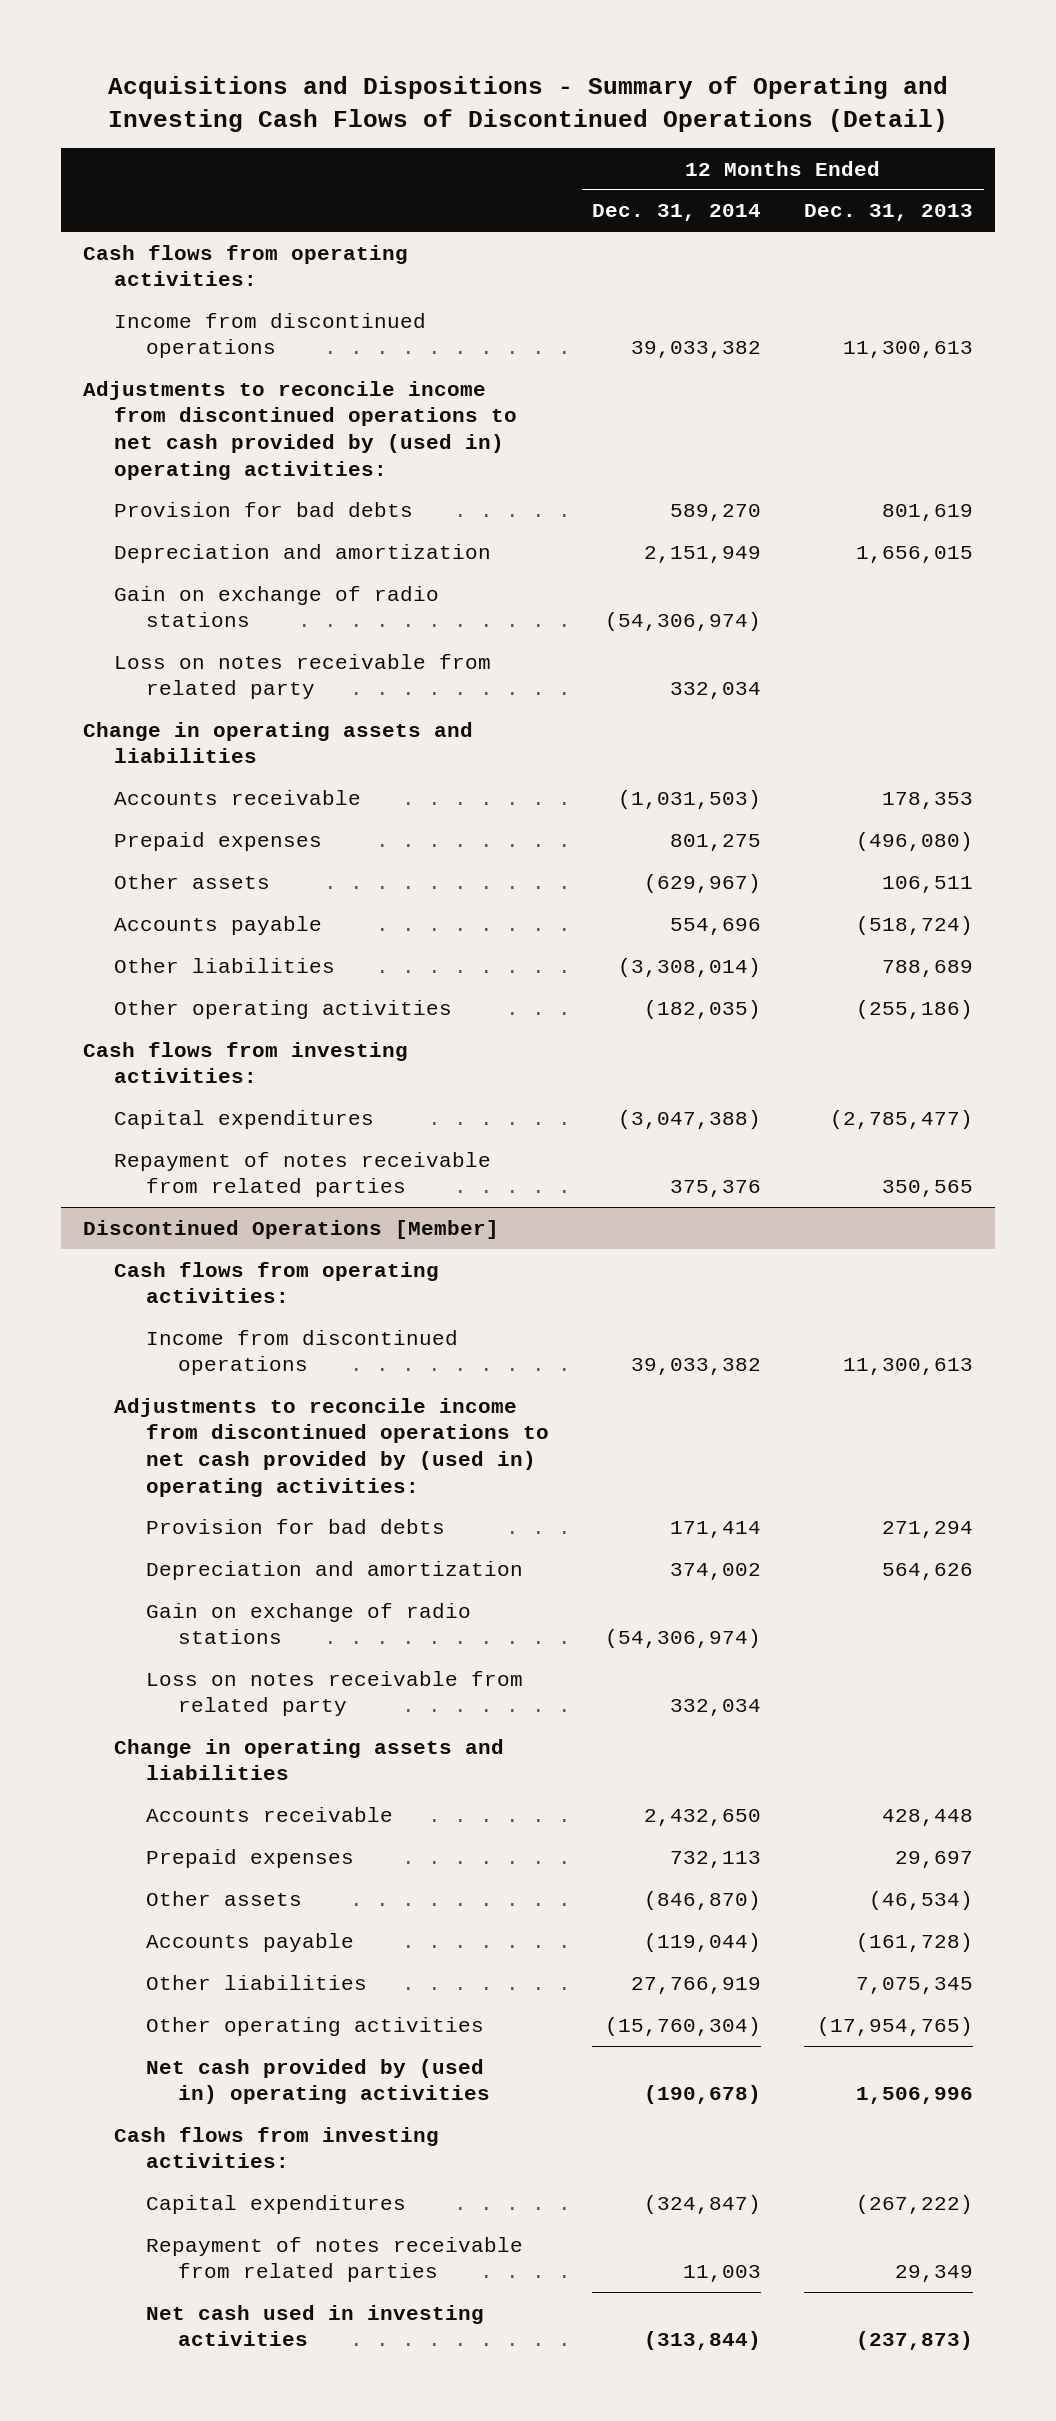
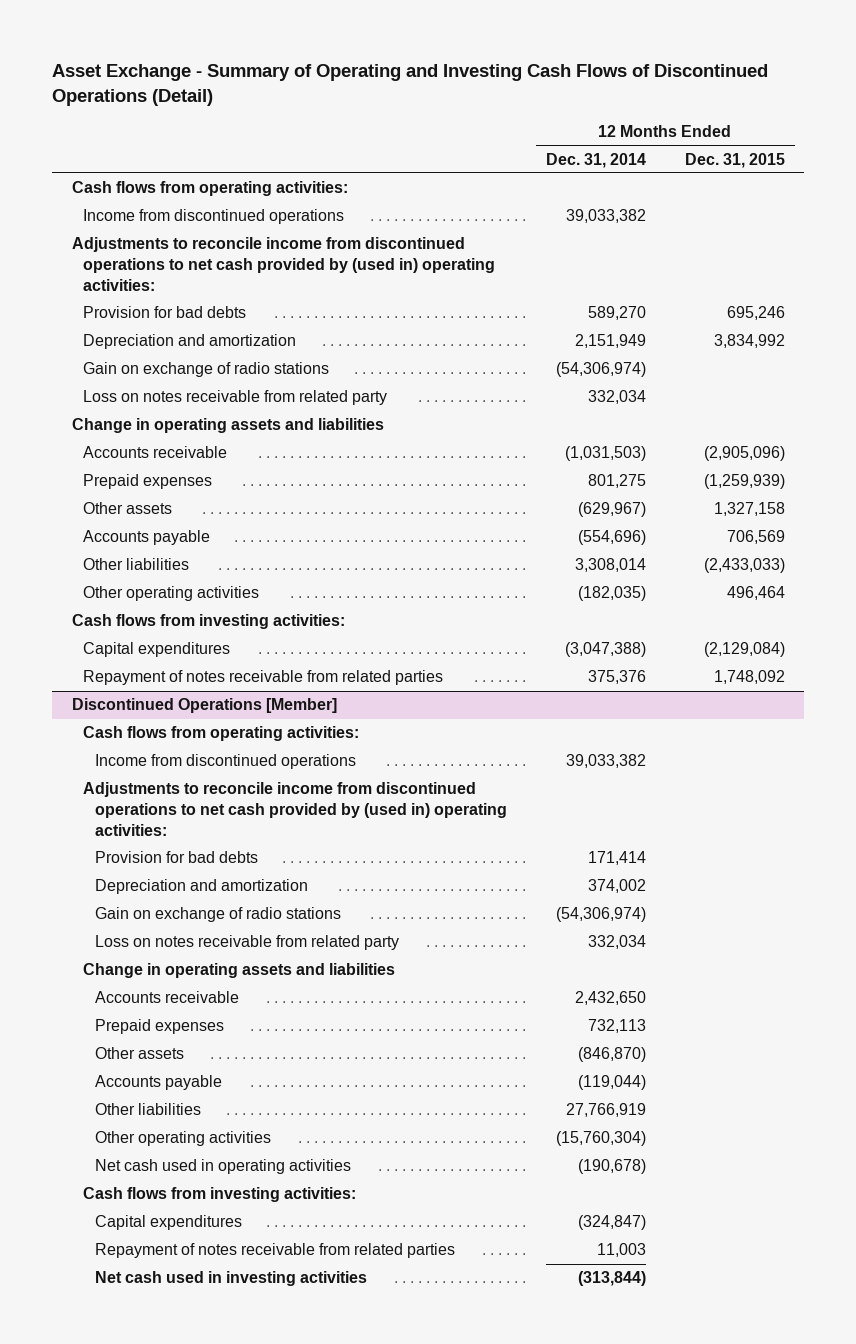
[107,75,948,132] Acquisitions and Dispositions - Summary of Operating and Investing Cash Flows of Discontinued Operations (Detail) -> [51,63,768,106] Asset Exchange - Summary of Operating and Investing Cash Flows of Discontinued Operations (Detail)
[804,204,974,222] Dec. 31, 2013 -> none
none -> [684,152,785,168] Dec. 31, 2015
[670,917,762,935] 554,696 -> [577,530,646,546] (554,696)
[618,957,762,977] (3,308,014) -> [574,558,646,573] 3,308,014
[146,2058,491,2105] Net cash provided by (used in) operating activities -> [94,1159,351,1175] Net cash used in operating activities

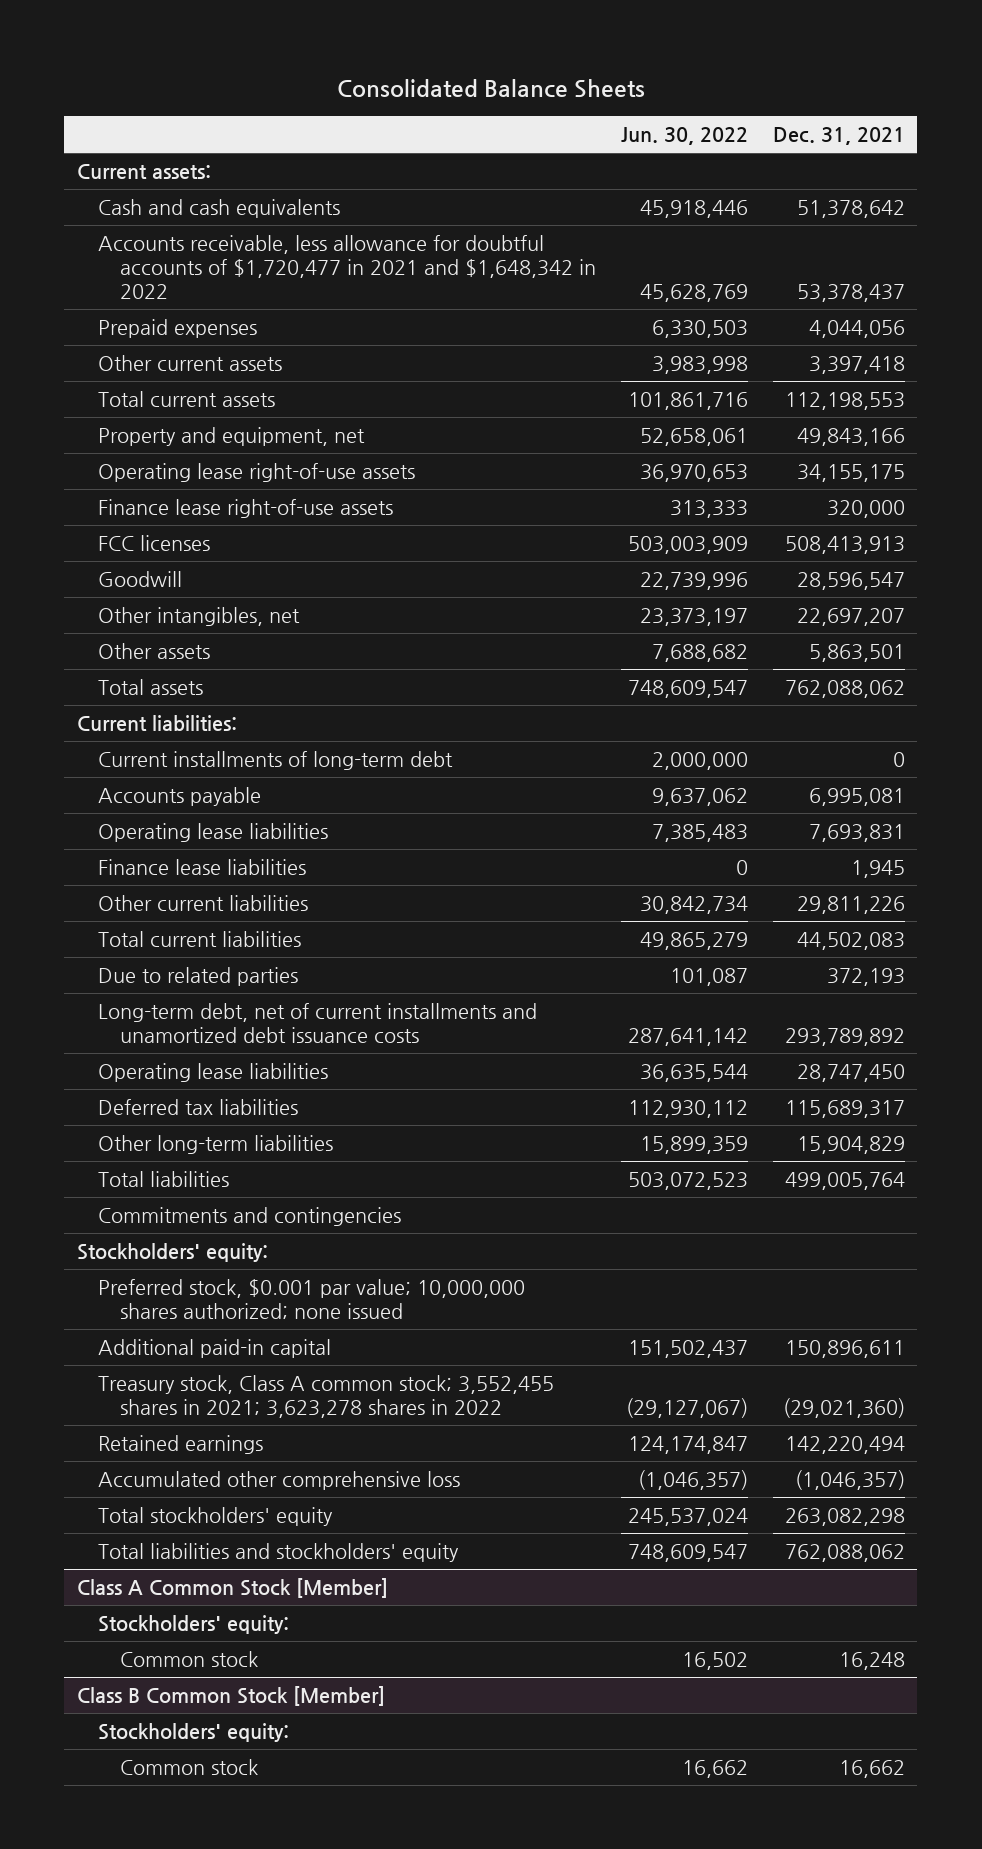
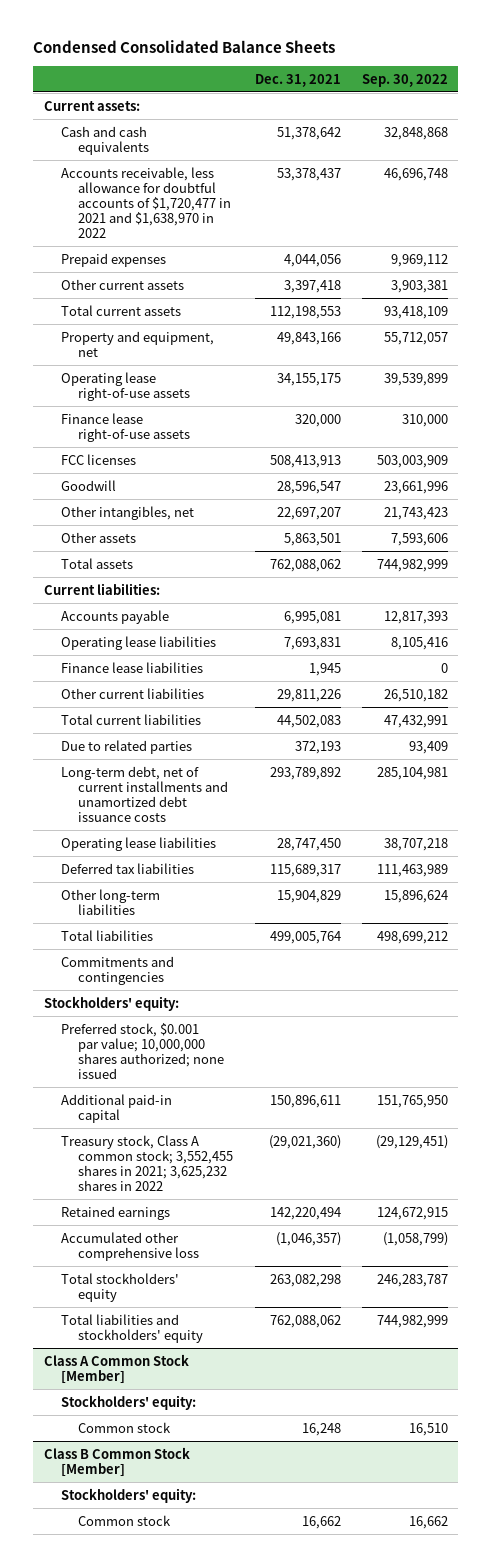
[336,78,645,98] Consolidated Balance Sheets -> [32,40,335,54] Condensed Consolidated Balance Sheets
[620,126,748,145] Jun. 30, 2022 -> none
none -> [361,73,448,87] Sep. 30, 2022
[98,235,596,300] Accounts receivable, less allowance for doubtful accounts of $1,720,477 in 2021 and $1,648,342 in 2022 -> [60,166,232,239] Accounts receivable, less allowance for doubtful accounts of $1,720,477 in 2021 and $1,638,970 in 2022
[98,751,454,771] Current installments of long-term debt -> none
[98,1375,555,1419] Treasury stock, Class A common stock; 3,552,455 shares in 2021; 3,623,278 shares in 2022 -> [60,1134,234,1192] Treasury stock, Class A common stock; 3,552,455 shares in 2021; 3,625,232 shares in 2022

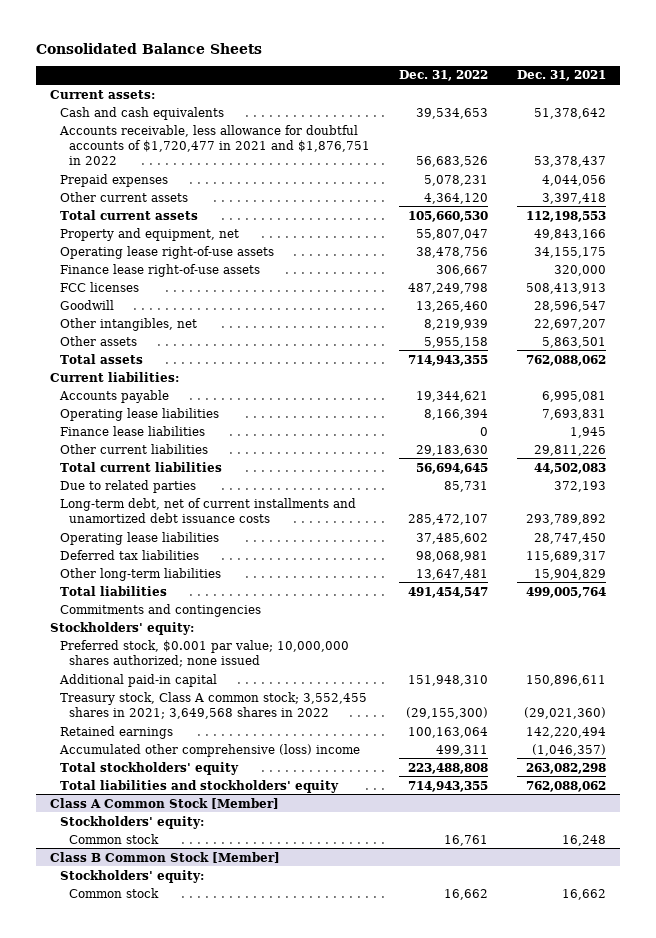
[32,40,335,54] Condensed Consolidated Balance Sheets -> [35,43,262,55] Consolidated Balance Sheets
[361,73,448,87] Sep. 30, 2022 -> none
none -> [399,70,489,82] Dec. 31, 2022
[60,166,232,239] Accounts receivable, less allowance for doubtful accounts of $1,720,477 in 2021 and $1,638,970 in 2022 -> [58,124,371,165] Accounts receivable, less allowance for doubtful accounts of $1,720,477 in 2021 and $1,876,751 in 2022
[60,1134,234,1192] Treasury stock, Class A common stock; 3,552,455 shares in 2021; 3,625,232 shares in 2022 -> [59,691,367,719] Treasury stock, Class A common stock; 3,552,455 shares in 2021; 3,649,568 shares in 2022
[60,1231,200,1261] Accumulated other comprehensive loss -> [58,743,360,757] Accumulated other comprehensive (loss) income

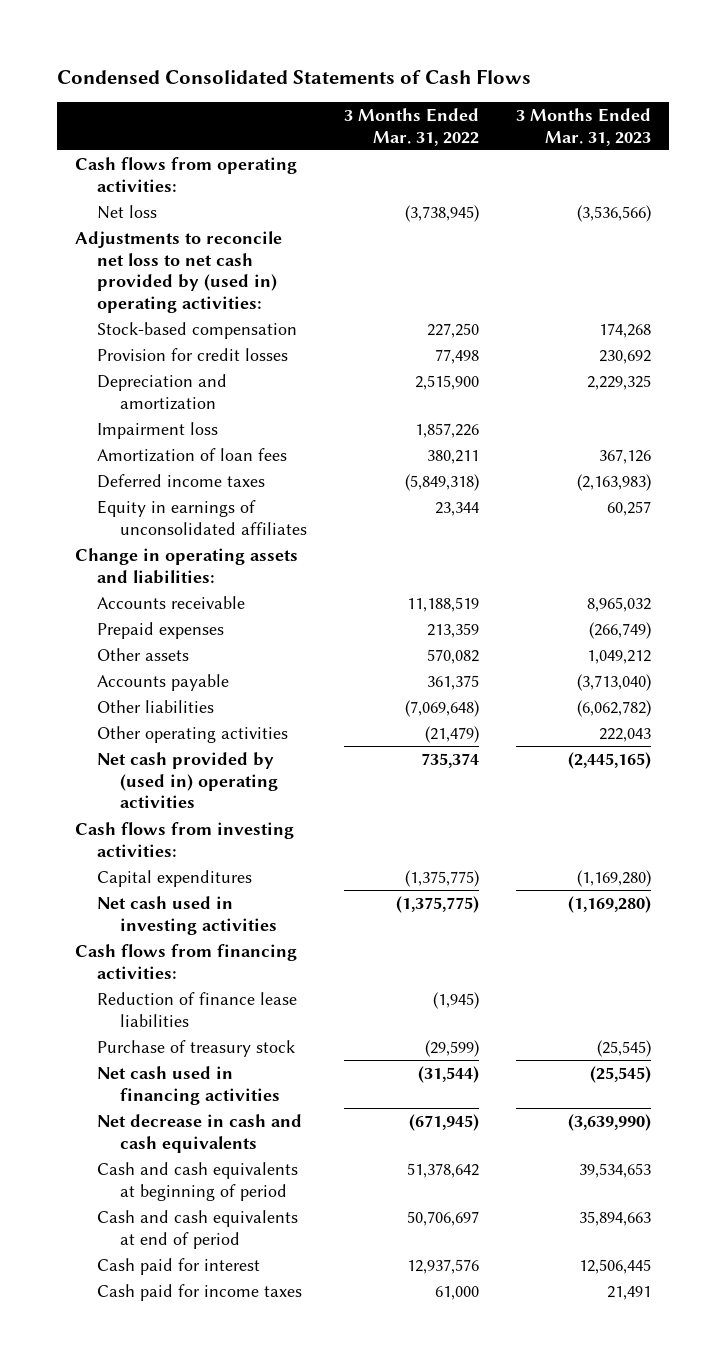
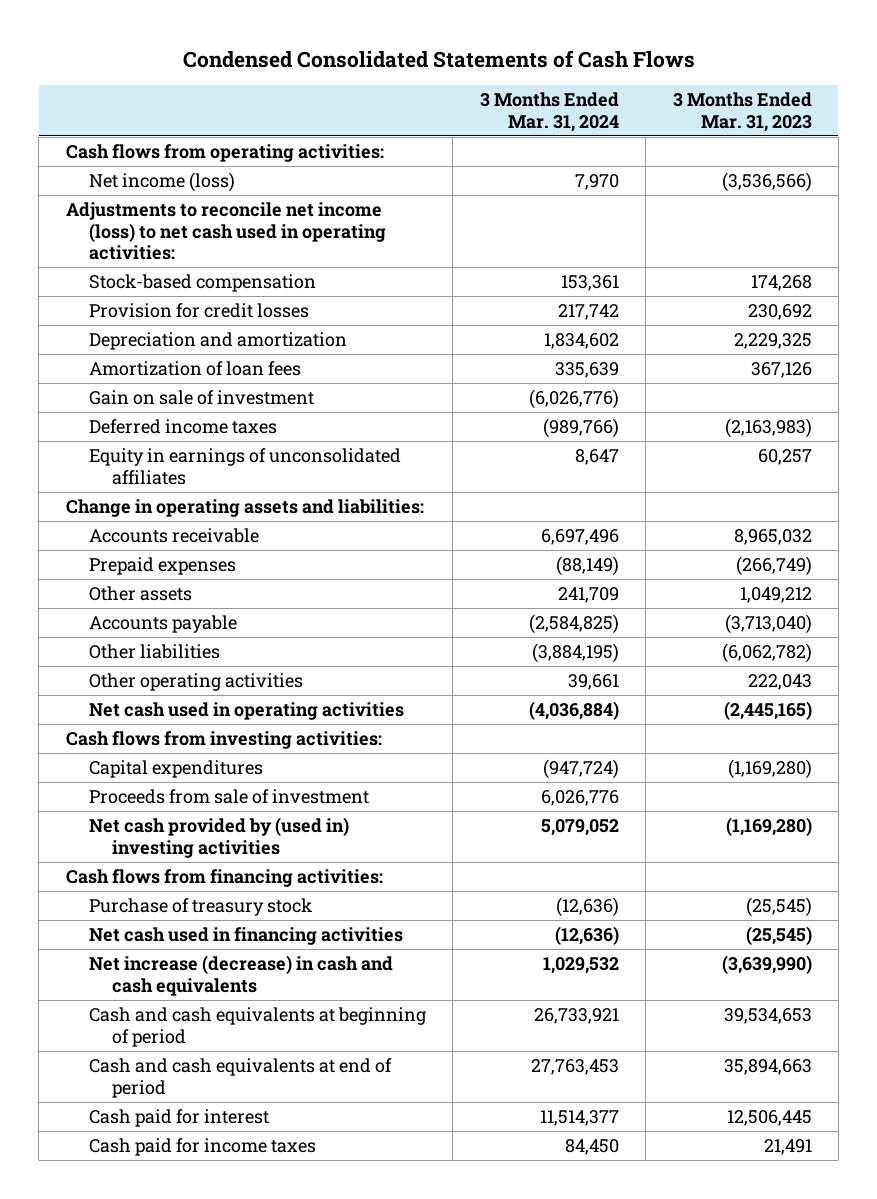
[343,107,479,146] 3 Months Ended Mar. 31, 2022 -> none
none -> [479,92,619,132] 3 Months Ended Mar. 31, 2024
[97,204,158,219] Net loss -> [89,171,236,192] Net income (loss)
[75,230,283,314] Adjustments to reconcile net loss to net cash provided by (used in) operating activities: -> [65,201,387,261] Adjustments to reconcile net income (loss) to net cash used in operating activities:
[97,421,219,439] Impairment loss -> none
none -> [89,389,315,405] Gain on sale of investment
[97,751,278,809] Net cash provided by (used in) operating activities -> [89,701,405,720] Net cash used in operating activities
none -> [89,788,370,804] Proceeds from sale of investment
[97,895,277,935] Net cash used in investing activities -> [89,816,350,858] Net cash provided by (used in) investing activities
[97,991,298,1027] Reduction of finance lease liabilities -> none
[97,1113,303,1153] Net decrease in cash and cash equivalents -> [89,954,394,996] Net increase (decrease) in cash and cash equivalents

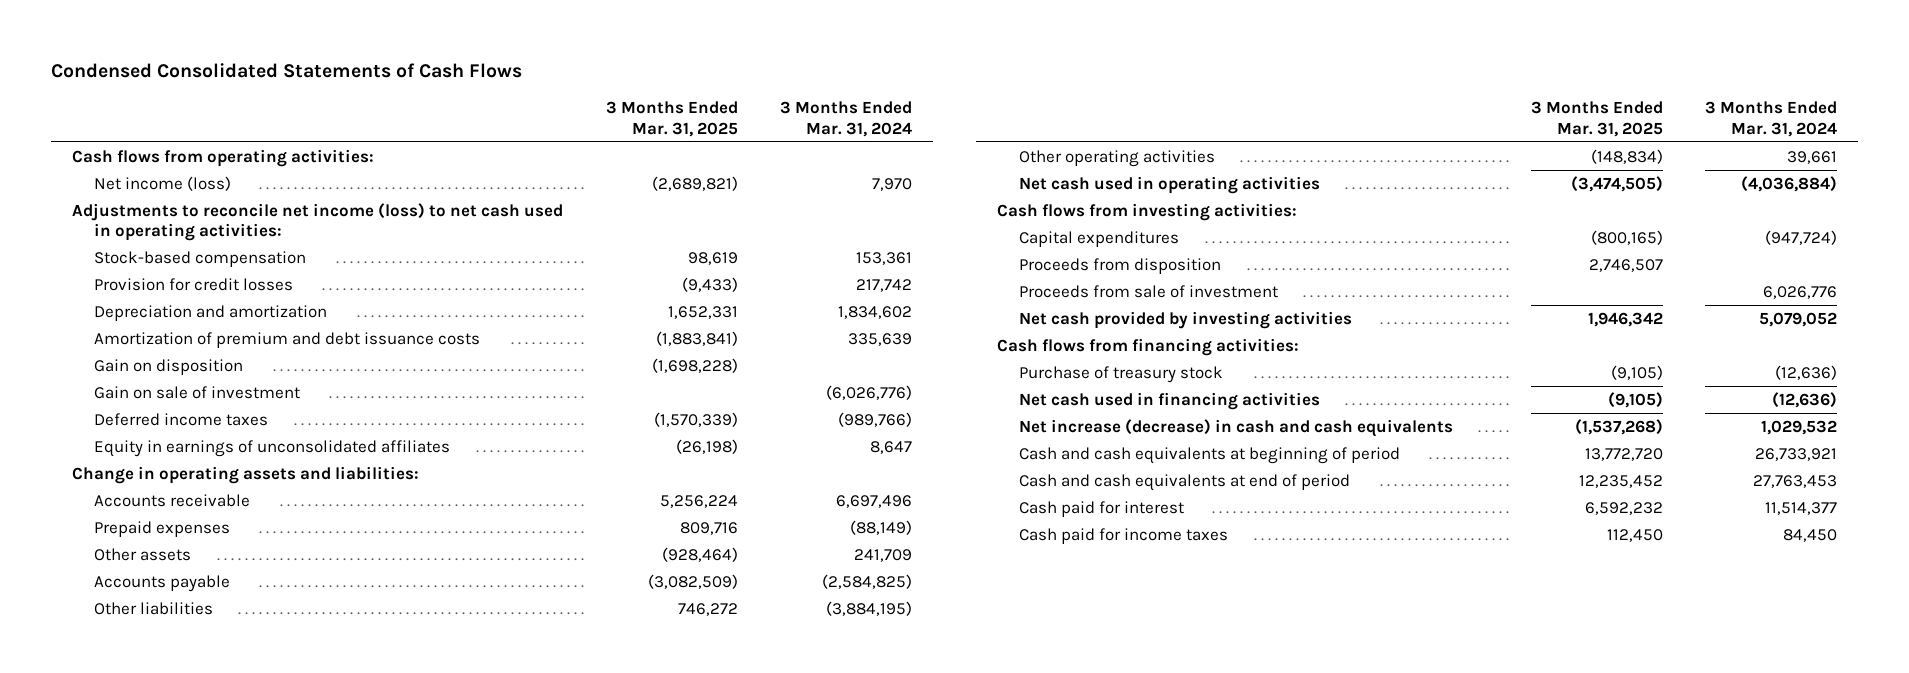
[672,92,812,132] 3 Months Ended Mar. 31, 2023 -> none
none -> [605,101,738,137] 3 Months Ended Mar. 31, 2025
[89,360,302,376] Amortization of loan fees -> [93,331,480,348] Amortization of premium and debt issuance costs
none -> [93,358,243,375] Gain on disposition
none -> [1018,257,1221,274] Proceeds from disposition
[89,816,350,858] Net cash provided by (used in) investing activities -> [1018,310,1352,329] Net cash provided by investing activities

